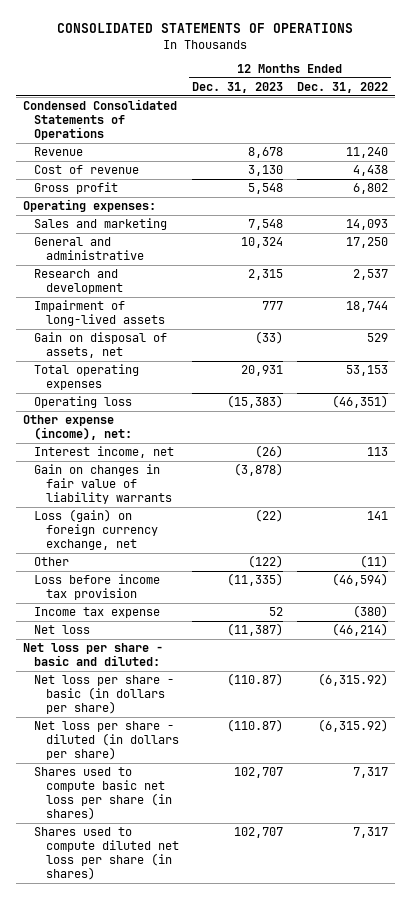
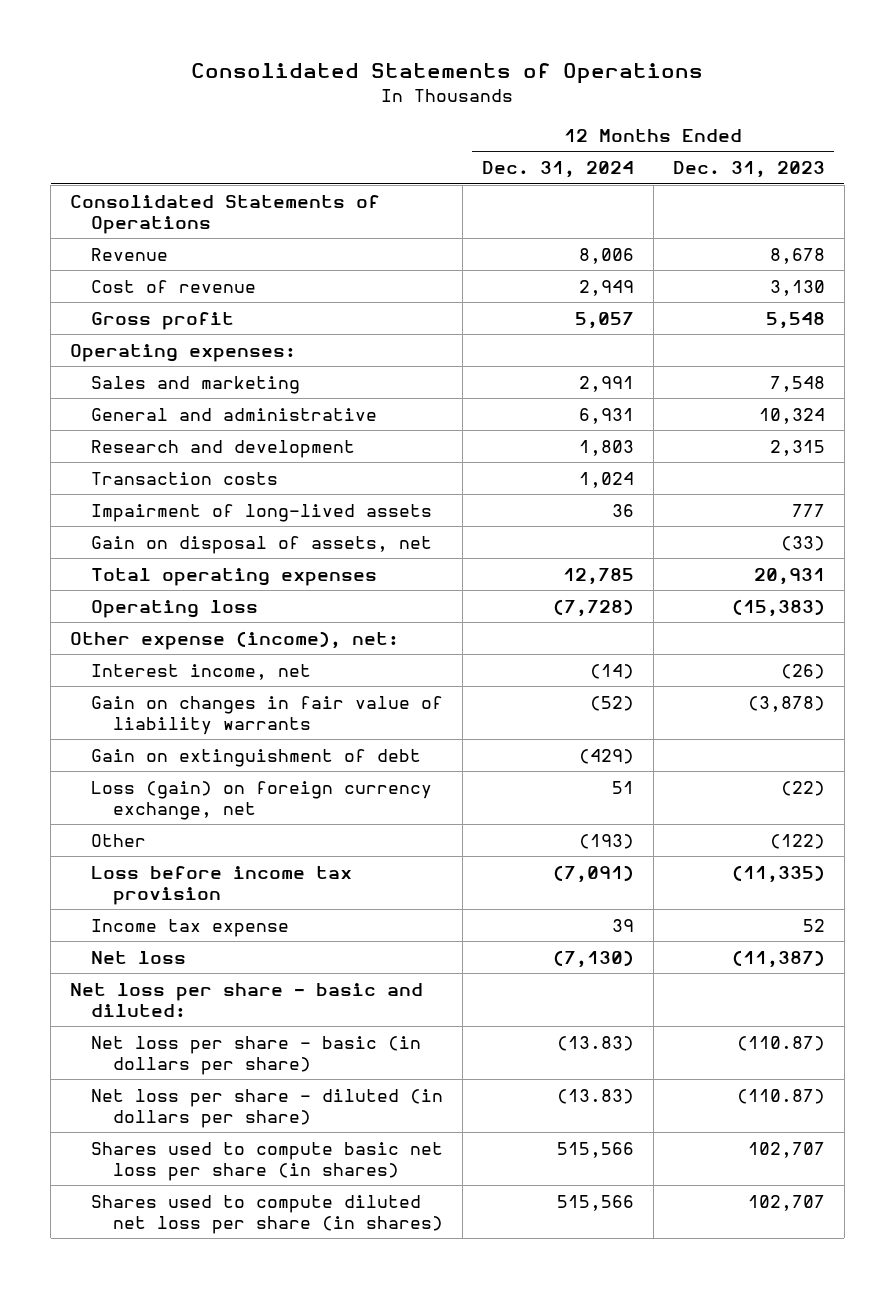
[57,23,354,34] CONSOLIDATED STATEMENTS OF OPERATIONS -> [191,63,704,85] Consolidated Statements of Operations
[296,82,388,94] Dec. 31, 2022 -> none
none -> [482,161,635,179] Dec. 31, 2024
[22,99,177,141] Condensed Consolidated Statements of Operations -> [70,194,381,234] Consolidated Statements of Operations
none -> [91,471,279,485] Transaction costs
none -> [91,748,422,767] Gain on extinguishment of debt

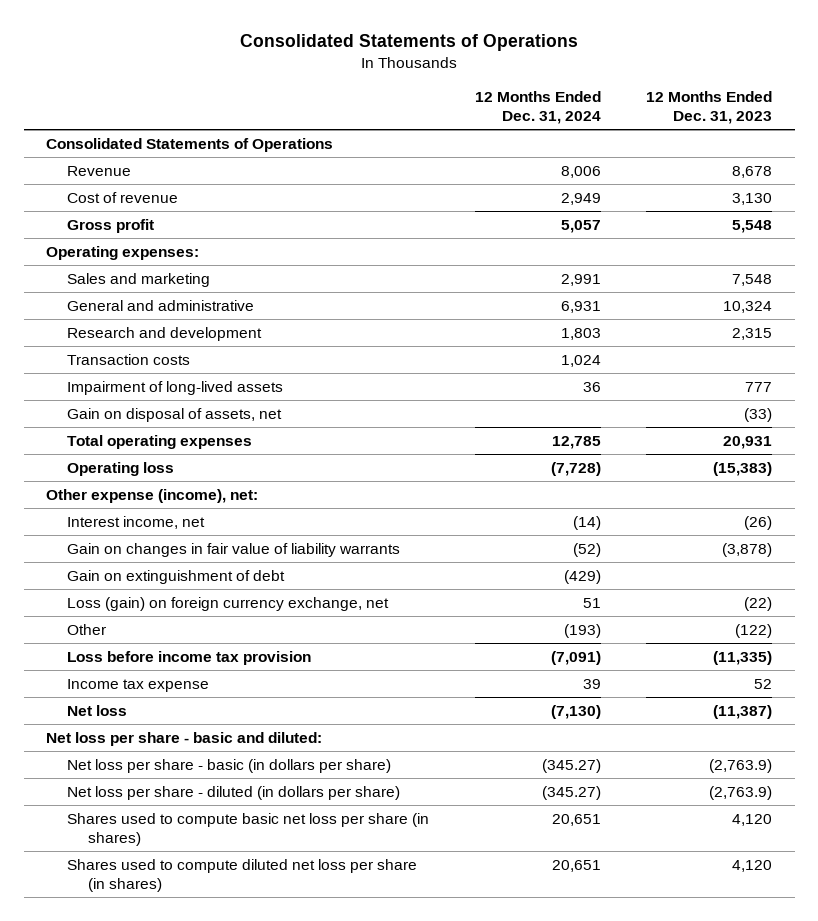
[557,1035,635,1051] (13.83) -> [541,758,601,773] (345.27)
[736,1035,825,1051] (110.87) -> [708,758,772,773] (2,763.9)
[557,1088,635,1104] (13.83) -> [541,785,601,800] (345.27)
[736,1088,825,1104] (110.87) -> [708,785,772,800] (2,763.9)
[557,1141,635,1158] 515,566 -> [551,813,601,826] 20,651
[747,1141,825,1158] 102,707 -> [731,813,772,826] 4,120
[557,1194,635,1211] 515,566 -> [551,859,601,872] 20,651
[747,1194,825,1211] 102,707 -> [731,859,772,872] 4,120

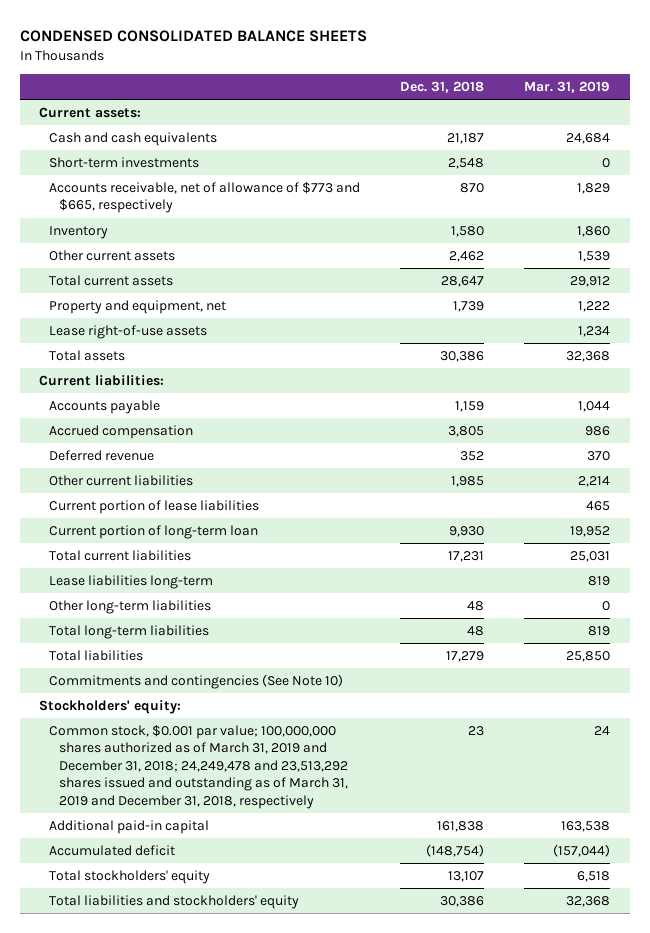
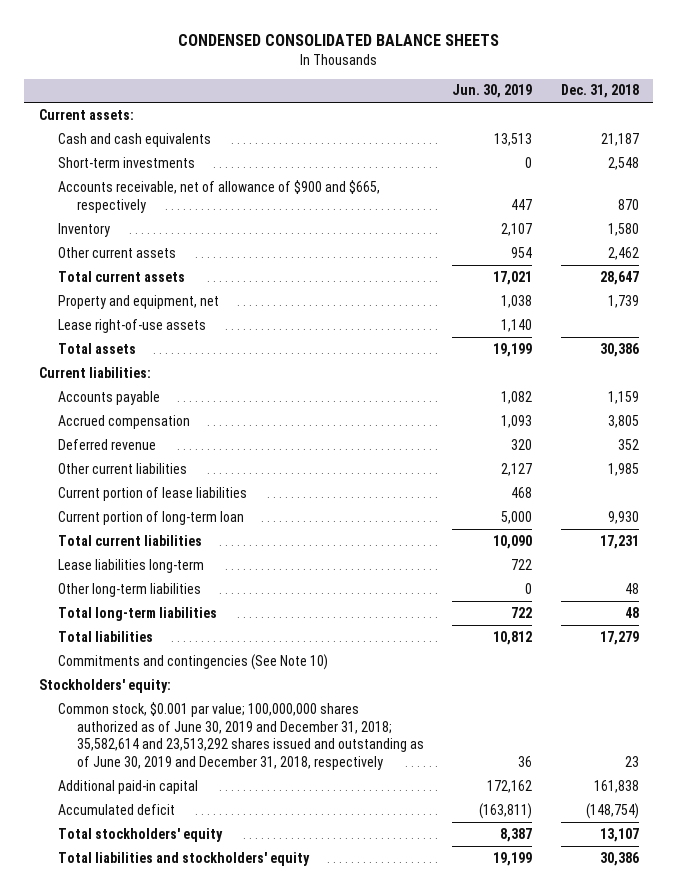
[524,81,611,94] Mar. 31, 2019 -> none
none -> [452,84,533,99] Jun. 30, 2019
[49,182,361,214] Accounts receivable, net of allowance of $773 and $665, respectively -> [57,179,380,213] Accounts receivable, net of allowance of $900 and $665, respectively
[49,725,349,809] Common stock, $0.001 par value; 100,000,000 shares authorized as of March 31, 2019 and December 31, 2018; 24,249,478 and 23,513,292 shares issued and outstanding as of March 31, 2019 and December 31, 2018, respectively -> [57,701,424,771] Common stock, $0.001 par value; 100,000,000 shares authorized as of June 30, 2019 and December 31, 2018; 35,582,614 and 23,513,292 shares issued and outstanding as of June 30, 2019 and December 31, 2018, respectively

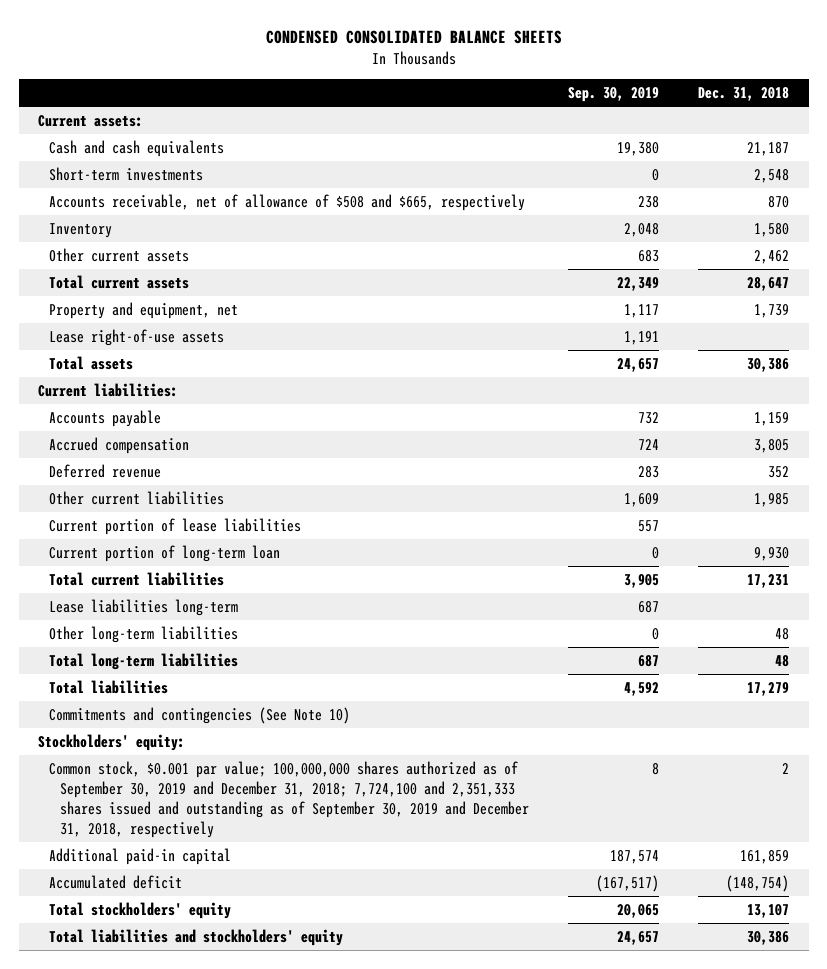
[452,84,533,99] Jun. 30, 2019 -> none
none -> [568,87,660,103] Sep. 30, 2019
[57,179,380,213] Accounts receivable, net of allowance of $900 and $665, respectively -> [49,194,526,212] Accounts receivable, net of allowance of $508 and $665, respectively
[57,701,424,771] Common stock, $0.001 par value; 100,000,000 shares authorized as of June 30, 2019 and December 31, 2018; 35,582,614 and 23,513,292 shares issued and outstanding as of June 30, 2019 and December 31, 2018, respectively -> [49,761,530,839] Common stock, $0.001 par value; 100,000,000 shares authorized as of September 30, 2019 and December 31, 2018; 7,724,100 and 2,351,333 shares issued and outstanding as of September 30, 2019 and December 31, 2018, respectively
[625,756,640,768] 23 -> [782,763,790,775] 2
[594,779,640,793] 161,838 -> [740,850,790,865] 161,859

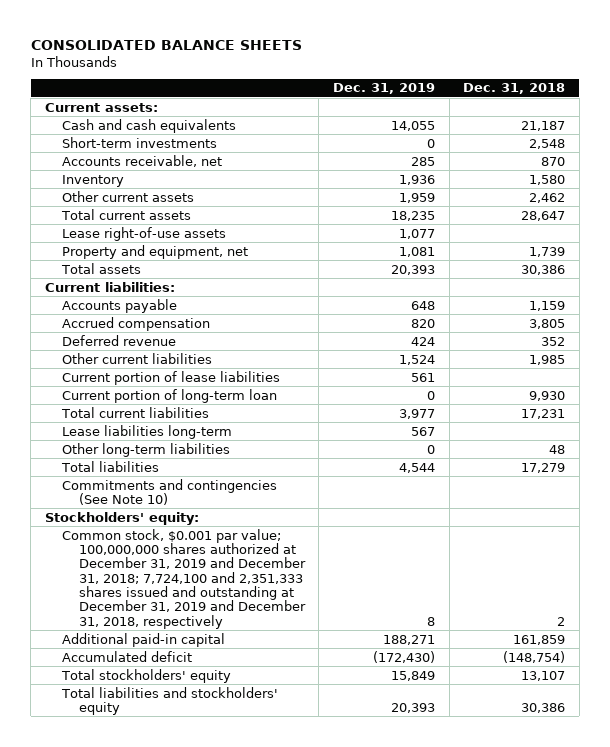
[265,29,562,44] CONDENSED CONSOLIDATED BALANCE SHEETS -> [30,39,302,50] CONSOLIDATED BALANCE SHEETS
[568,87,660,103] Sep. 30, 2019 -> none
none -> [333,83,436,95] Dec. 31, 2019
[49,194,526,212] Accounts receivable, net of allowance of $508 and $665, respectively -> [61,154,222,167] Accounts receivable, net
[49,302,239,320] Property and equipment, net -> [61,244,248,259] Property and equipment, net
[49,653,239,671] Total long-term liabilities -> none
[49,761,530,839] Common stock, $0.001 par value; 100,000,000 shares authorized as of September 30, 2019 and December 31, 2018; 7,724,100 and 2,351,333 shares issued and outstanding as of September 30, 2019 and December 31, 2018, respectively -> [61,528,306,629] Common stock, $0.001 par value; 100,000,000 shares authorized at December 31, 2019 and December 31, 2018; 7,724,100 and 2,351,333 shares issued and outstanding at December 31, 2019 and December 31, 2018, respectively

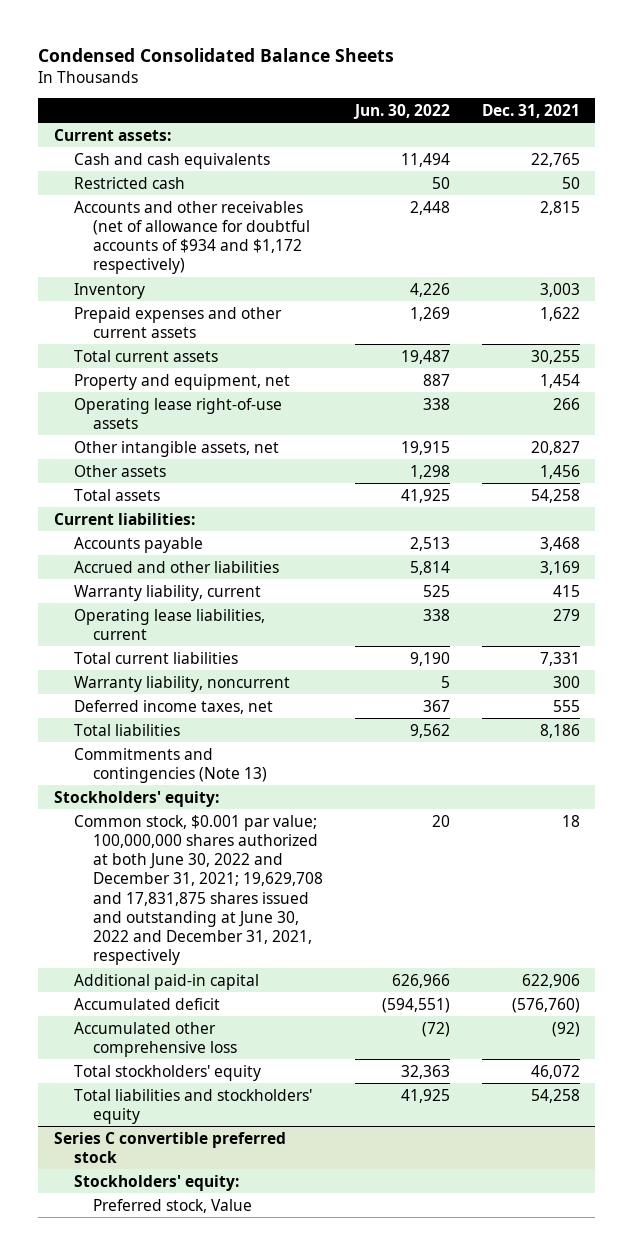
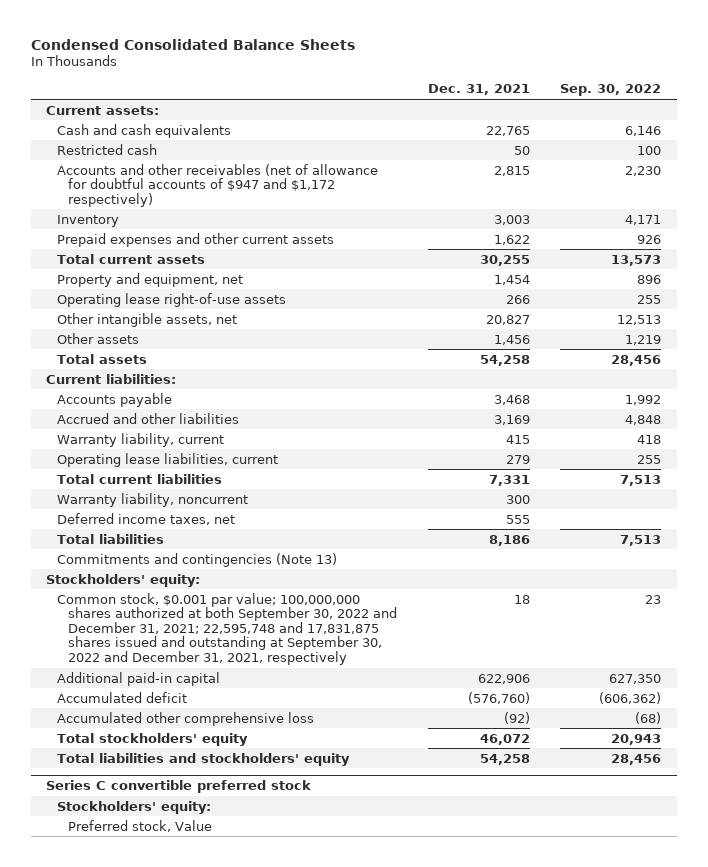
[352,103,450,119] Jun. 30, 2022 -> none
none -> [560,84,662,97] Sep. 30, 2022
[73,200,311,275] Accounts and other receivables (net of allowance for doubtful accounts of $934 and $1,172 respectively) -> [56,163,378,207] Accounts and other receivables (net of allowance for doubtful accounts of $947 and $1,172 respectively)
[73,814,324,966] Common stock, $0.001 par value; 100,000,000 shares authorized at both June 30, 2022 and December 31, 2021; 19,629,708 and 17,831,875 shares issued and outstanding at June 30, 2022 and December 31, 2021, respectively -> [56,592,397,665] Common stock, $0.001 par value; 100,000,000 shares authorized at both September 30, 2022 and December 31, 2021; 22,595,748 and 17,831,875 shares issued and outstanding at September 30, 2022 and December 31, 2021, respectively

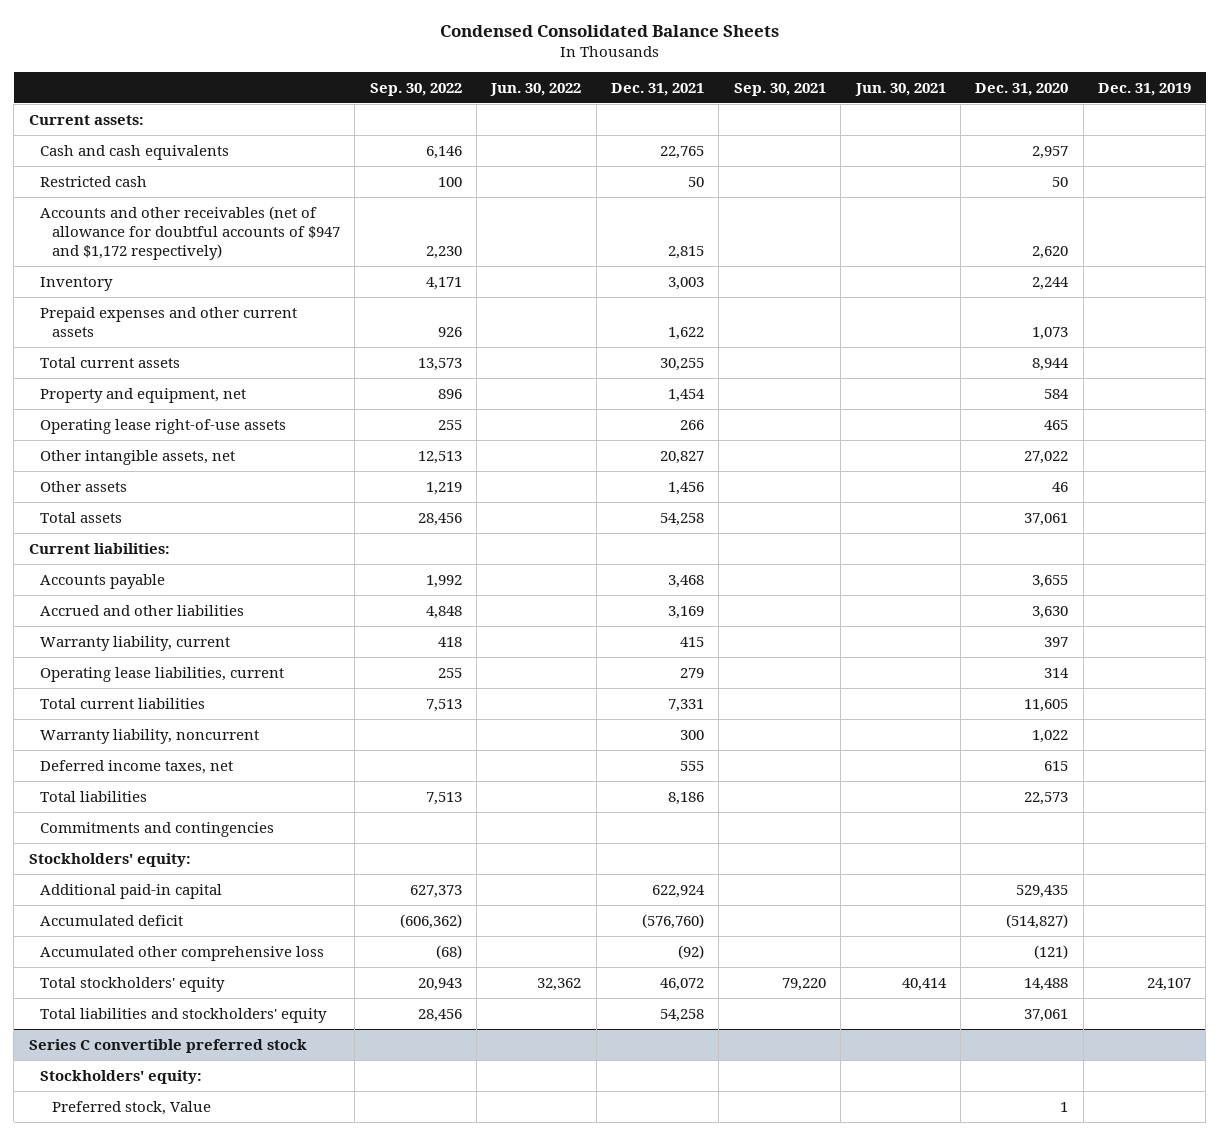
none -> [490,82,582,96] Jun. 30, 2022
none -> [733,82,826,96] Sep. 30, 2021
none -> [854,82,946,96] Jun. 30, 2021
none -> [975,82,1069,96] Dec. 31, 2020
none -> [1097,82,1191,96] Dec. 31, 2019
[56,552,337,567] Commitments and contingencies (Note 13) -> [40,821,275,837] Commitments and contingencies
[56,592,397,665] Common stock, $0.001 par value; 100,000,000 shares authorized at both September 30, 2022 and December 31, 2021; 22,595,748 and 17,831,875 shares issued and outstanding at September 30, 2022 and December 31, 2021, respectively -> none
[477,673,530,684] 622,906 -> [652,884,706,898] 622,924
[609,673,662,684] 627,350 -> [409,884,462,898] 627,373

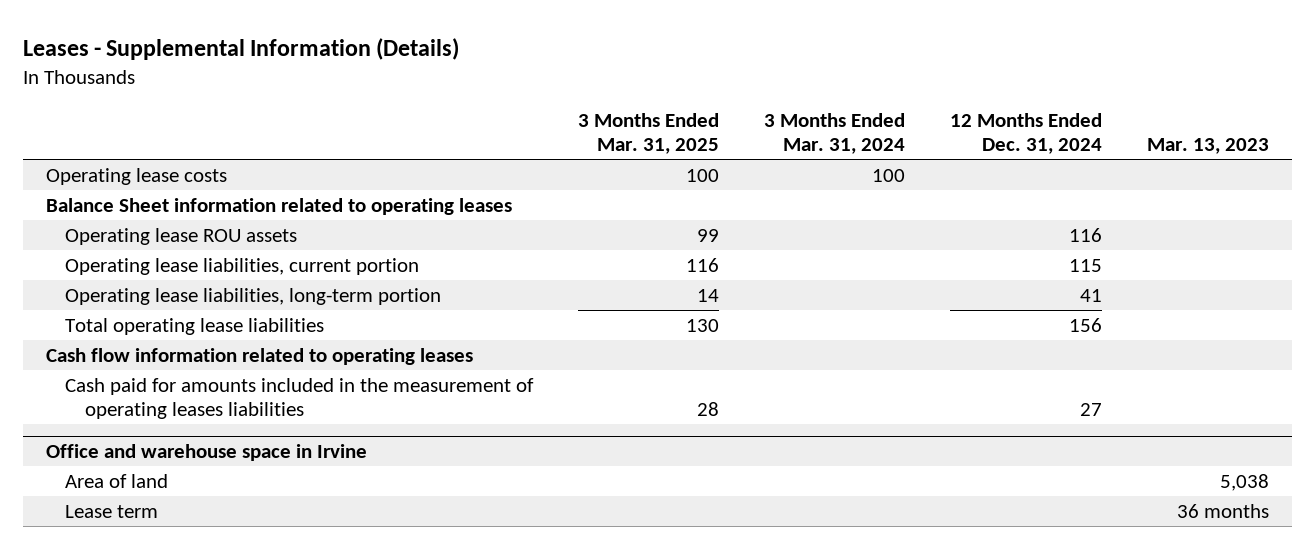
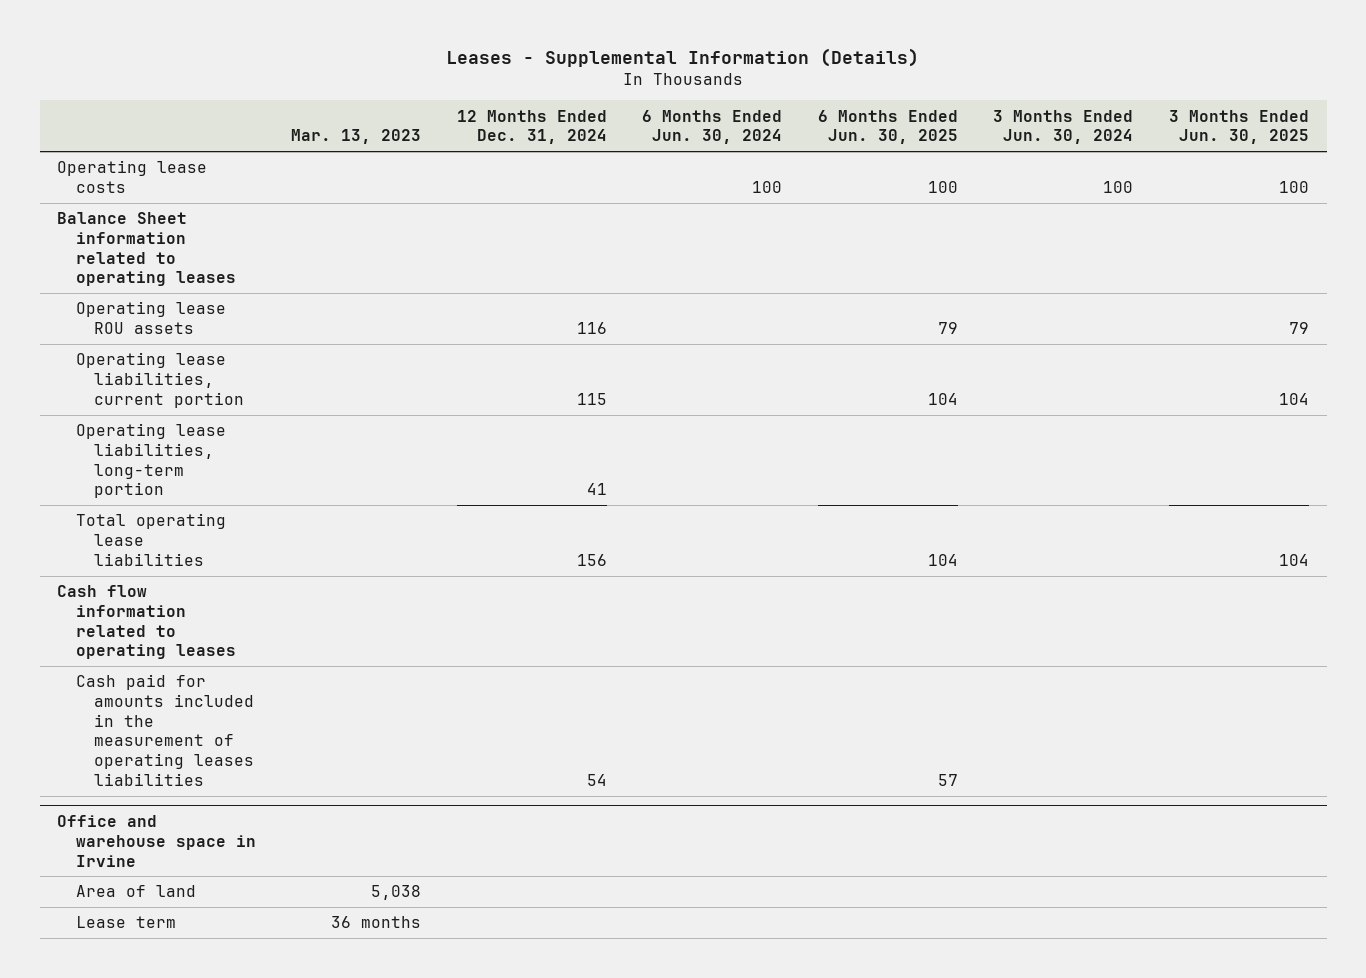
[578,112,720,155] 3 Months Ended Mar. 31, 2025 -> none
[764,112,906,155] 3 Months Ended Mar. 31, 2024 -> none
none -> [642,109,783,145] 6 Months Ended Jun. 30, 2024
none -> [817,109,958,145] 6 Months Ended Jun. 30, 2025
none -> [993,109,1134,145] 3 Months Ended Jun. 30, 2024
none -> [1168,109,1309,145] 3 Months Ended Jun. 30, 2025
[1080,403,1103,417] 27 -> [586,773,607,786] 54

